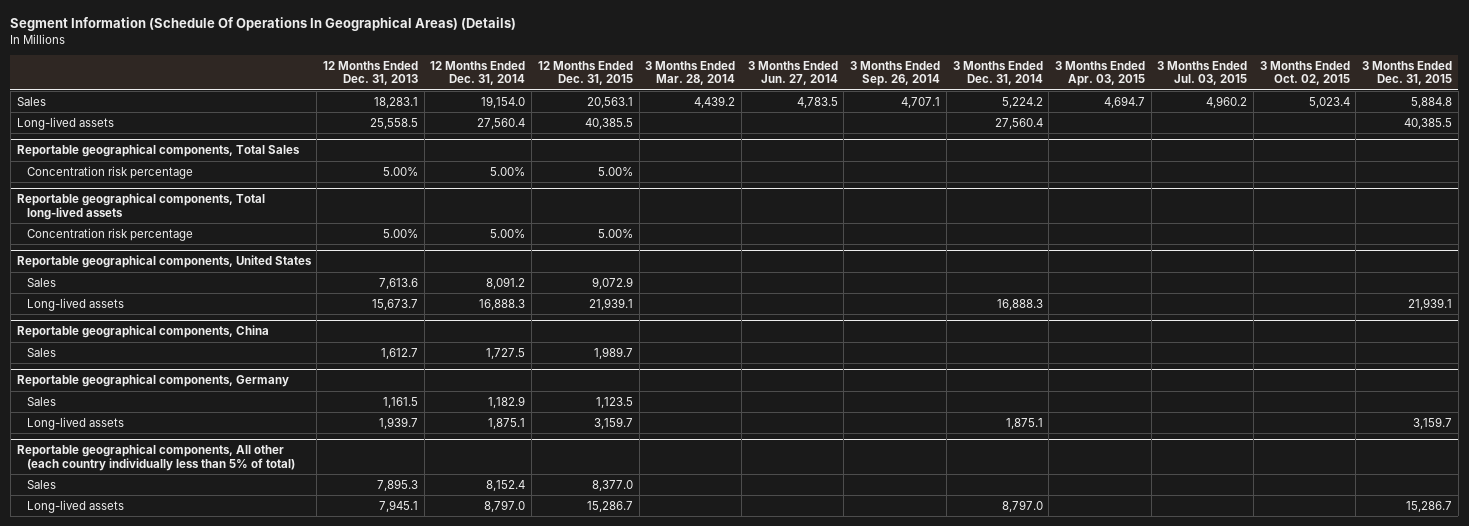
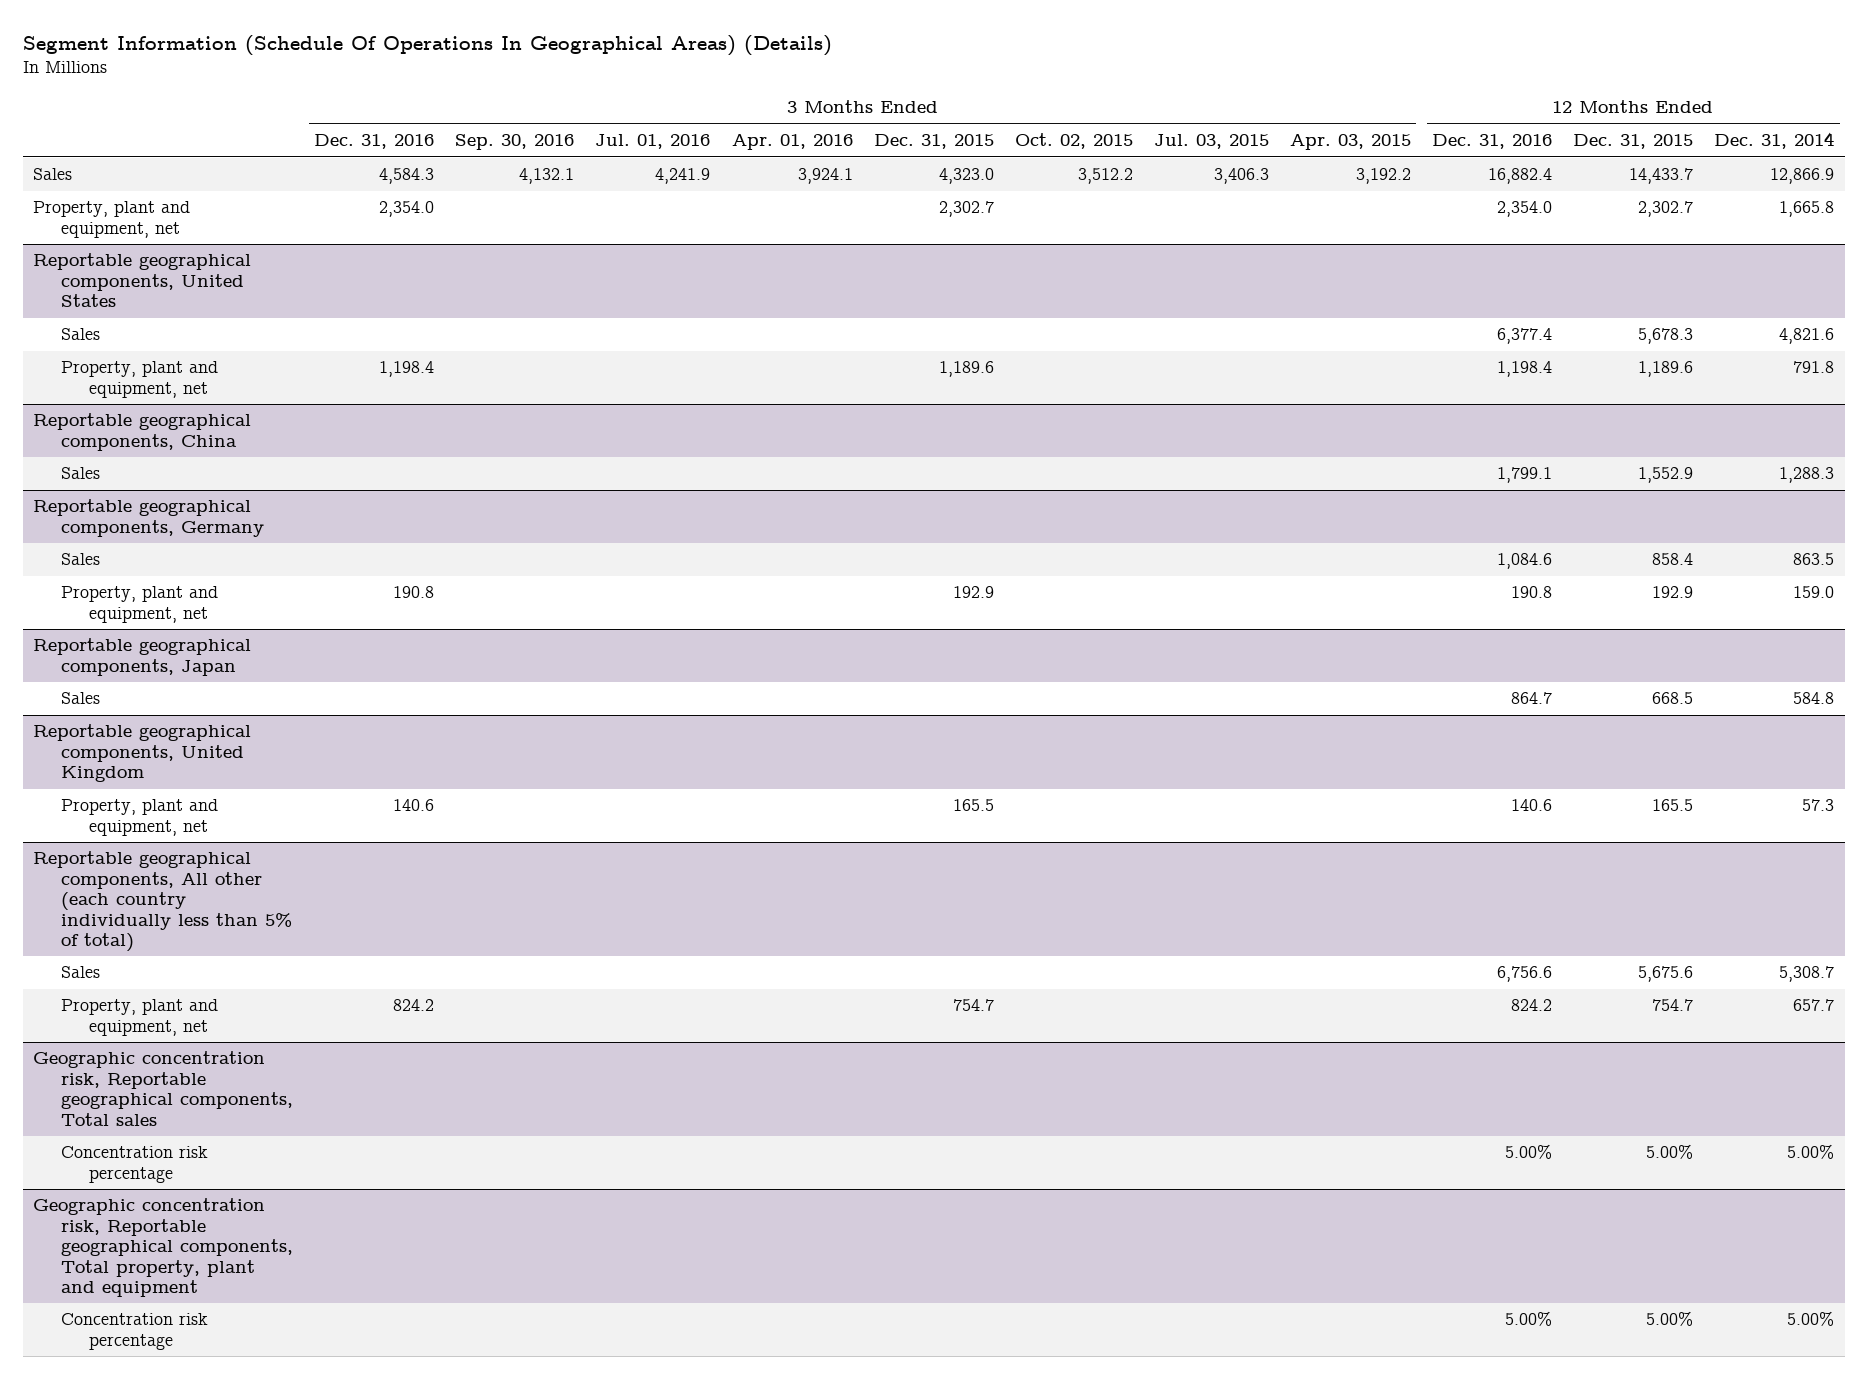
[323,60,419,86] 12 Months Ended Dec. 31, 2013 -> none
[645,60,736,86] 3 Months Ended Mar. 28, 2014 -> none
[747,60,838,86] 3 Months Ended Jun. 27, 2014 -> none
[850,60,941,87] 3 Months Ended Sep. 26, 2014 -> none
[952,60,1043,86] 3 Months Ended Dec. 31, 2014 -> none
none -> [314,134,435,150] Dec. 31, 2016
none -> [455,134,575,151] Sep. 30, 2016
none -> [595,134,711,150] Jul. 01, 2016
none -> [731,134,853,151] Apr. 01, 2016
none -> [1432,134,1553,150] Dec. 31, 2016
[16,116,114,130] Long-lived assets -> none
[16,144,300,158] Reportable geographical components, Total Sales -> none
[26,165,193,179] Concentration risk percentage -> none
[16,193,265,220] Reportable geographical components, Total long-lived assets -> none
[26,227,193,241] Concentration risk percentage -> none
[481,95,526,108] 19,154.0 -> [1770,168,1835,185] 12,866.9
[586,96,633,108] 20,563.1 -> [1629,168,1694,185] 14,433.7
[1103,95,1145,108] 4,694.7 -> [1356,168,1412,185] 3,192.2
[1206,95,1248,108] 4,960.2 -> [1213,168,1269,185] 3,406.3
[1308,96,1350,108] 5,023.4 -> [1077,168,1133,185] 3,512.2
[1411,96,1453,108] 5,884.8 -> [938,168,994,185] 4,323.0
none -> [33,201,191,238] Property, plant and equipment, net
[26,297,124,311] Long-lived assets -> none
[486,276,526,289] 8,091.2 -> [1779,328,1835,345] 4,821.6
[591,276,633,289] 9,072.9 -> [1638,328,1694,345] 5,678.3
none -> [61,361,219,398] Property, plant and equipment, net
[486,347,526,359] 1,727.5 -> [1779,467,1835,484] 1,288.3
[593,346,633,359] 1,989.7 -> [1638,467,1694,484] 1,552.9
[26,416,124,430] Long-lived assets -> none
[488,395,526,408] 1,182.9 -> [1793,553,1835,566] 863.5
[595,396,633,408] 1,123.5 -> [1652,553,1694,566] 858.4
none -> [61,586,219,623] Property, plant and equipment, net
none -> [33,638,252,676] Reportable geographical components, Japan
none -> [61,692,101,705] Sales
none -> [33,724,252,783] Reportable geographical components, United Kingdom
none -> [61,799,219,836] Property, plant and equipment, net
[26,499,124,513] Long-lived assets -> none
[486,479,526,491] 8,152.4 -> [1779,966,1835,983] 5,308.7
[591,479,633,491] 8,377.0 -> [1638,966,1694,983] 5,675.6
none -> [61,999,219,1036] Property, plant and equipment, net
none -> [33,1051,294,1126] Geographic concentration risk, Reportable geographical components, Total sales
none -> [61,1146,209,1183] Concentration risk percentage
none -> [33,1198,294,1298] Geographic concentration risk, Reportable geographical components, Total property, plant and equipment
none -> [61,1313,209,1350] Concentration risk percentage

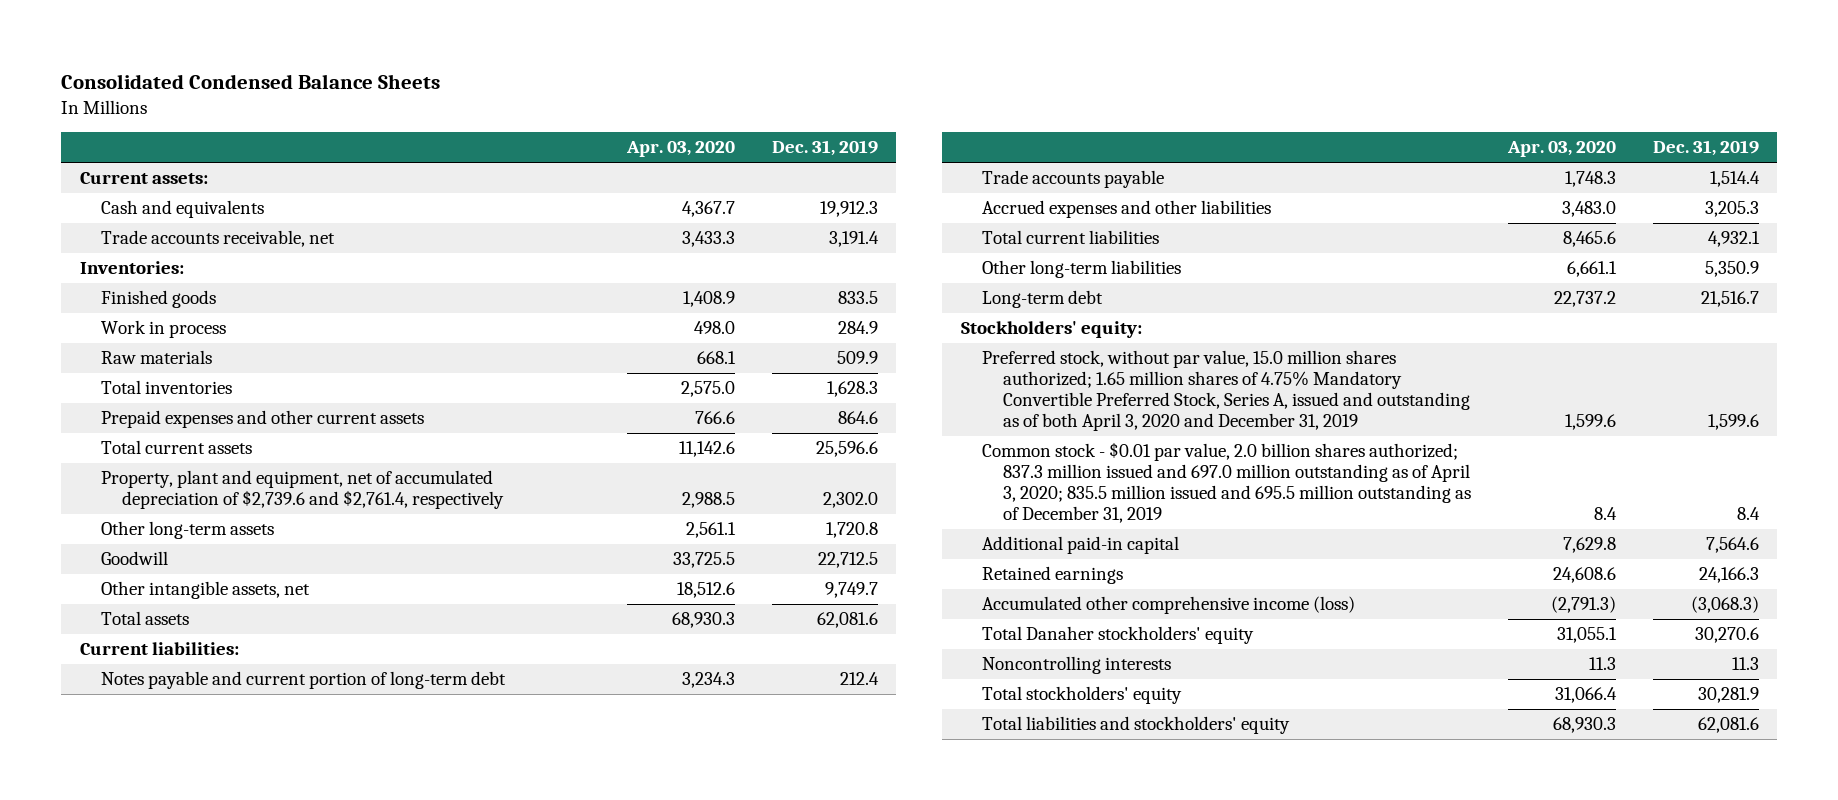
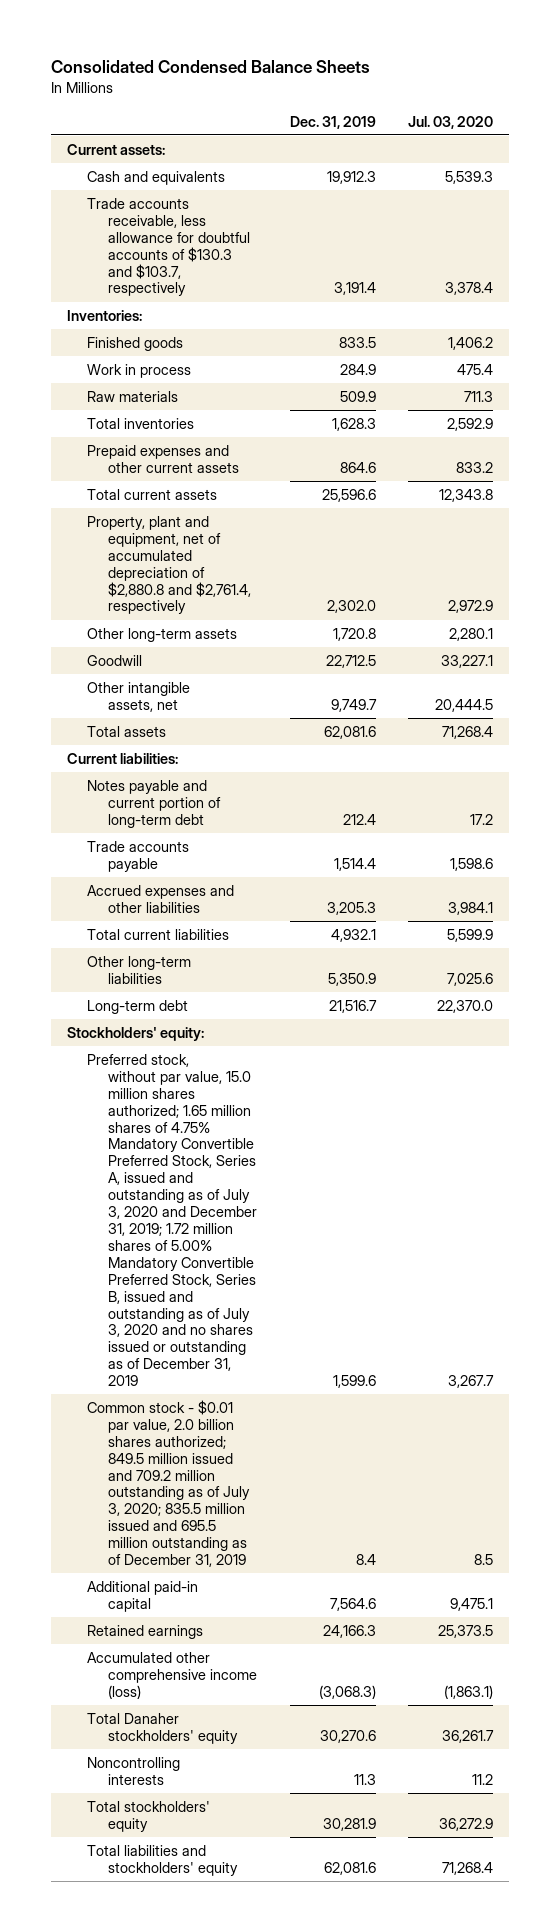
[625,141,735,158] Apr. 03, 2020 -> none
none -> [408,115,494,129] Jul. 03, 2020
[100,230,335,248] Trade accounts receivable, net -> [87,197,251,297] Trade accounts receivable, less allowance for doubtful accounts of $130.3 and $103.7, respectively
[100,470,504,510] Property, plant and equipment, net of accumulated depreciation of $2,739.6 and $2,761.4, respectively -> [87,515,252,615] Property, plant and equipment, net of accumulated depreciation of $2,880.8 and $2,761.4, respectively
[981,350,1470,432] Preferred stock, without par value, 15.0 million shares authorized; 1.65 million shares of 4.75% Mandatory Convertible Preferred Stock, Series A, issued and outstanding as of both April 3, 2020 and December 31, 2019 -> [87,1053,258,1387] Preferred stock, without par value, 15.0 million shares authorized; 1.65 million shares of 4.75% Mandatory Convertible Preferred Stock, Series A, issued and outstanding as of July 3, 2020 and December 31, 2019; 1.72 million shares of 5.00% Mandatory Convertible Preferred Stock, Series B, issued and outstanding as of July 3, 2020 and no shares issued or outstanding as of December 31, 2019
[981,442,1471,524] Common stock - $0.01 par value, 2.0 billion shares authorized; 837.3 million issued and 697.0 million outstanding as of April 3, 2020; 835.5 million issued and 695.5 million outstanding as of December 31, 2019 -> [87,1399,251,1568] Common stock - $0.01 par value, 2.0 billion shares authorized; 849.5 million issued and 709.2 million outstanding as of July 3, 2020; 835.5 million issued and 695.5 million outstanding as of December 31, 2019

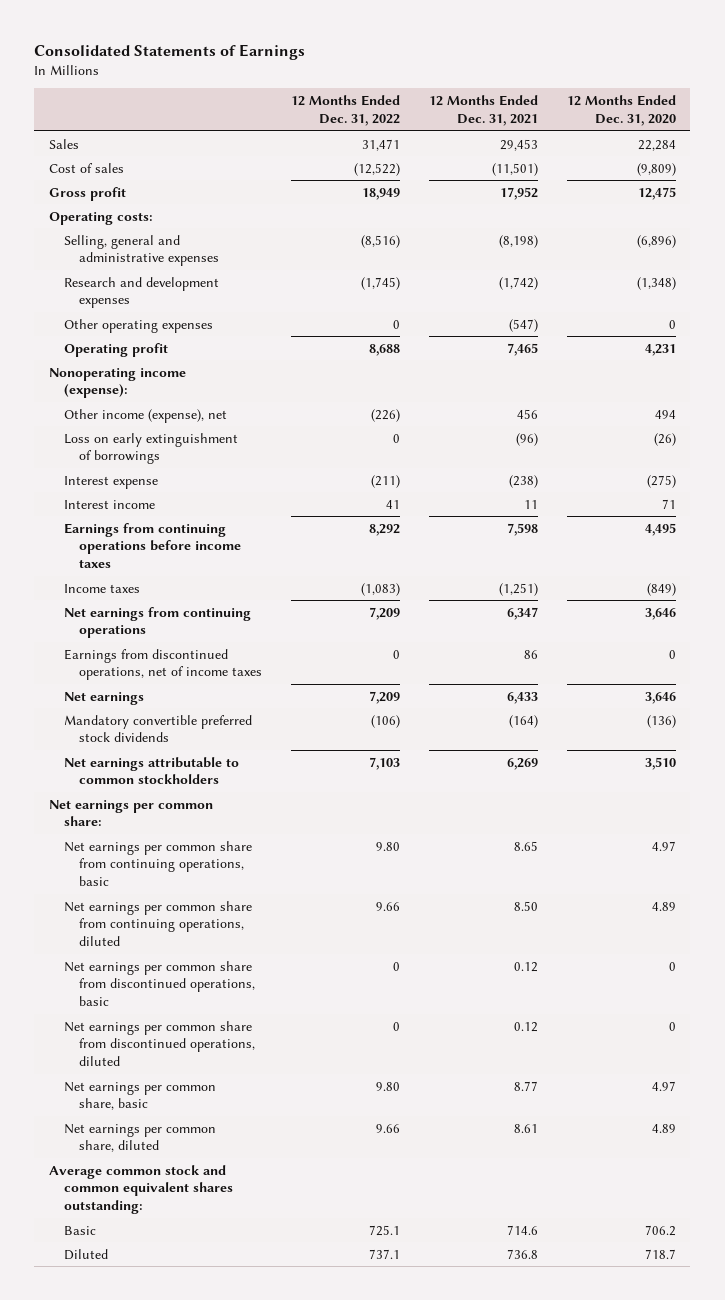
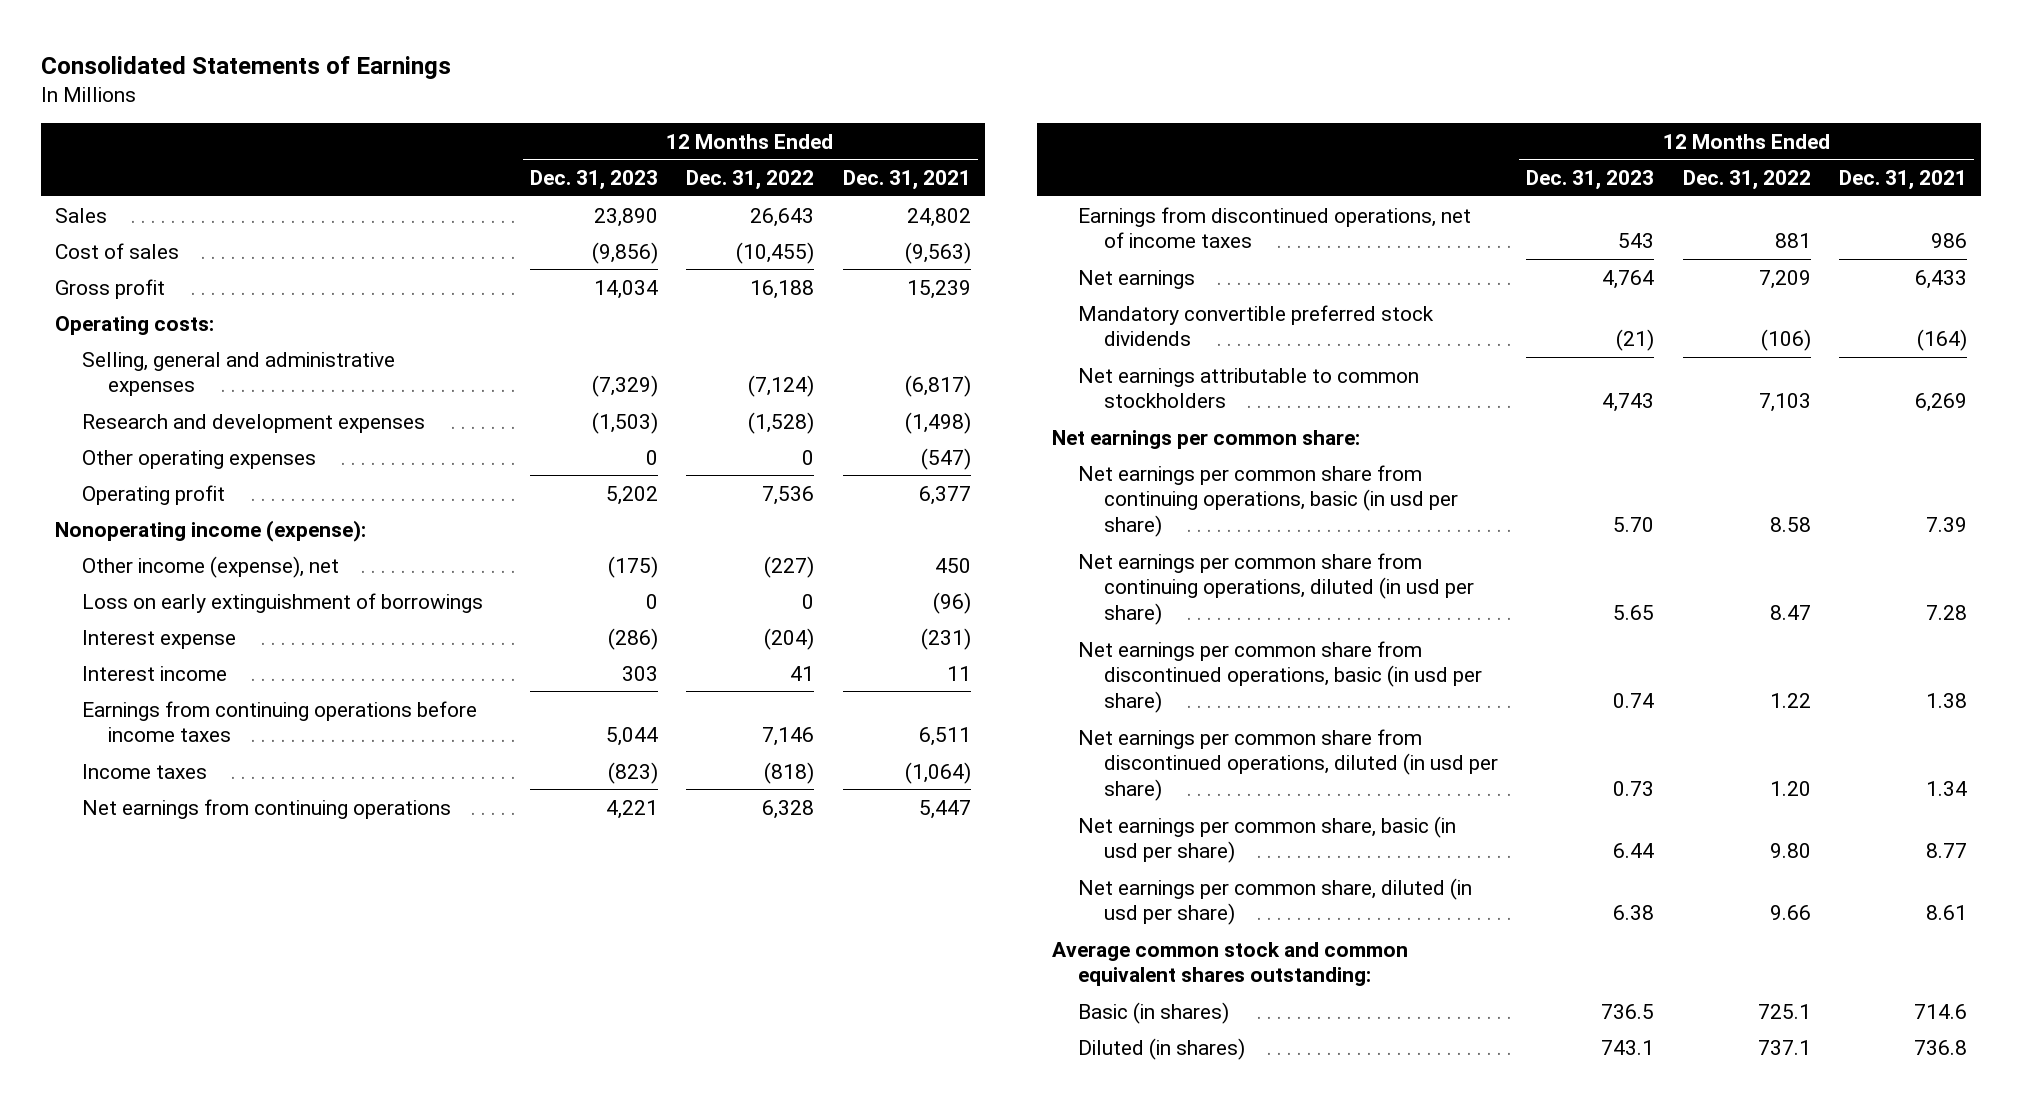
[566,95,676,126] 12 Months Ended Dec. 31, 2020 -> none
none -> [530,170,659,191] Dec. 31, 2023
[361,138,400,151] 31,471 -> [750,207,815,227] 26,643
[499,138,538,151] 29,453 -> [906,207,971,227] 24,802
[353,162,400,176] (12,522) -> [736,241,815,264] (10,455)
[491,162,538,176] (11,501) -> [904,241,971,264] (9,563)
[361,187,400,200] 18,949 -> [750,279,815,299] 16,188
[499,186,538,200] 17,952 -> [906,279,971,299] 15,239
[360,234,400,248] (8,516) -> [748,375,815,398] (7,124)
[498,234,538,248] (8,198) -> [904,375,971,398] (6,817)
[360,276,400,290] (1,745) -> [748,411,815,434] (1,528)
[498,276,538,290] (1,742) -> [904,411,971,434] (1,498)
[368,343,400,356] 8,688 -> [762,485,815,505] 7,536
[506,342,538,356] 7,465 -> [918,485,971,505] 6,377
[370,408,400,422] (226) -> [764,555,815,578] (227)
[516,408,538,419] 456 -> [934,557,971,573] 450
[370,474,400,488] (211) -> [764,627,815,650] (204)
[508,474,538,488] (238) -> [920,627,971,650] (231)
[368,523,400,536] 8,292 -> [762,727,815,747] 7,146
[506,522,538,536] 7,598 -> [918,727,971,747] 6,511
[360,582,400,596] (1,083) -> [764,761,815,784] (818)
[498,582,538,596] (1,251) -> [904,761,971,784] (1,064)
[368,606,400,620] 7,209 -> [762,799,815,819] 6,328
[506,606,538,620] 6,347 -> [918,799,971,819] 5,447
[392,649,400,659] 0 -> [1774,233,1811,249] 881
[523,649,538,659] 86 -> [1930,233,1967,249] 986
[63,840,252,887] Net earnings per common share from continuing operations, basic -> [1077,464,1459,538] Net earnings per common share from continuing operations, basic (in usd per share)
[375,841,400,851] 9.80 -> [1769,517,1811,533] 8.58
[513,840,538,851] 8.65 -> [1925,517,1967,533] 7.39
[63,900,252,947] Net earnings per common share from continuing operations, diluted -> [1077,552,1475,626] Net earnings per common share from continuing operations, diluted (in usd per share)
[375,901,400,911] 9.66 -> [1769,605,1811,621] 8.47
[513,900,538,911] 8.50 -> [1925,605,1967,621] 7.28
[63,960,255,1007] Net earnings per common share from discontinued operations, basic -> [1077,640,1483,714] Net earnings per common share from discontinued operations, basic (in usd per share)
[392,961,400,971] 0 -> [1769,693,1811,709] 1.22
[513,961,538,972] 0.12 -> [1925,693,1967,709] 1.38
[63,1020,255,1067] Net earnings per common share from discontinued operations, diluted -> [1077,728,1499,802] Net earnings per common share from discontinued operations, diluted (in usd per share)
[392,1021,400,1031] 0 -> [1769,781,1811,797] 1.20
[513,1021,538,1032] 0.12 -> [1925,781,1967,797] 1.34
[63,1081,216,1111] Net earnings per common share, basic -> [1077,815,1456,864] Net earnings per common share, basic (in usd per share)
[63,1123,216,1153] Net earnings per common share, diluted -> [1077,877,1472,926] Net earnings per common share, diluted (in usd per share)
[63,1225,96,1235] Basic -> [1077,1001,1229,1024] Basic (in shares)
[63,1248,108,1260] Diluted -> [1077,1037,1245,1060] Diluted (in shares)

